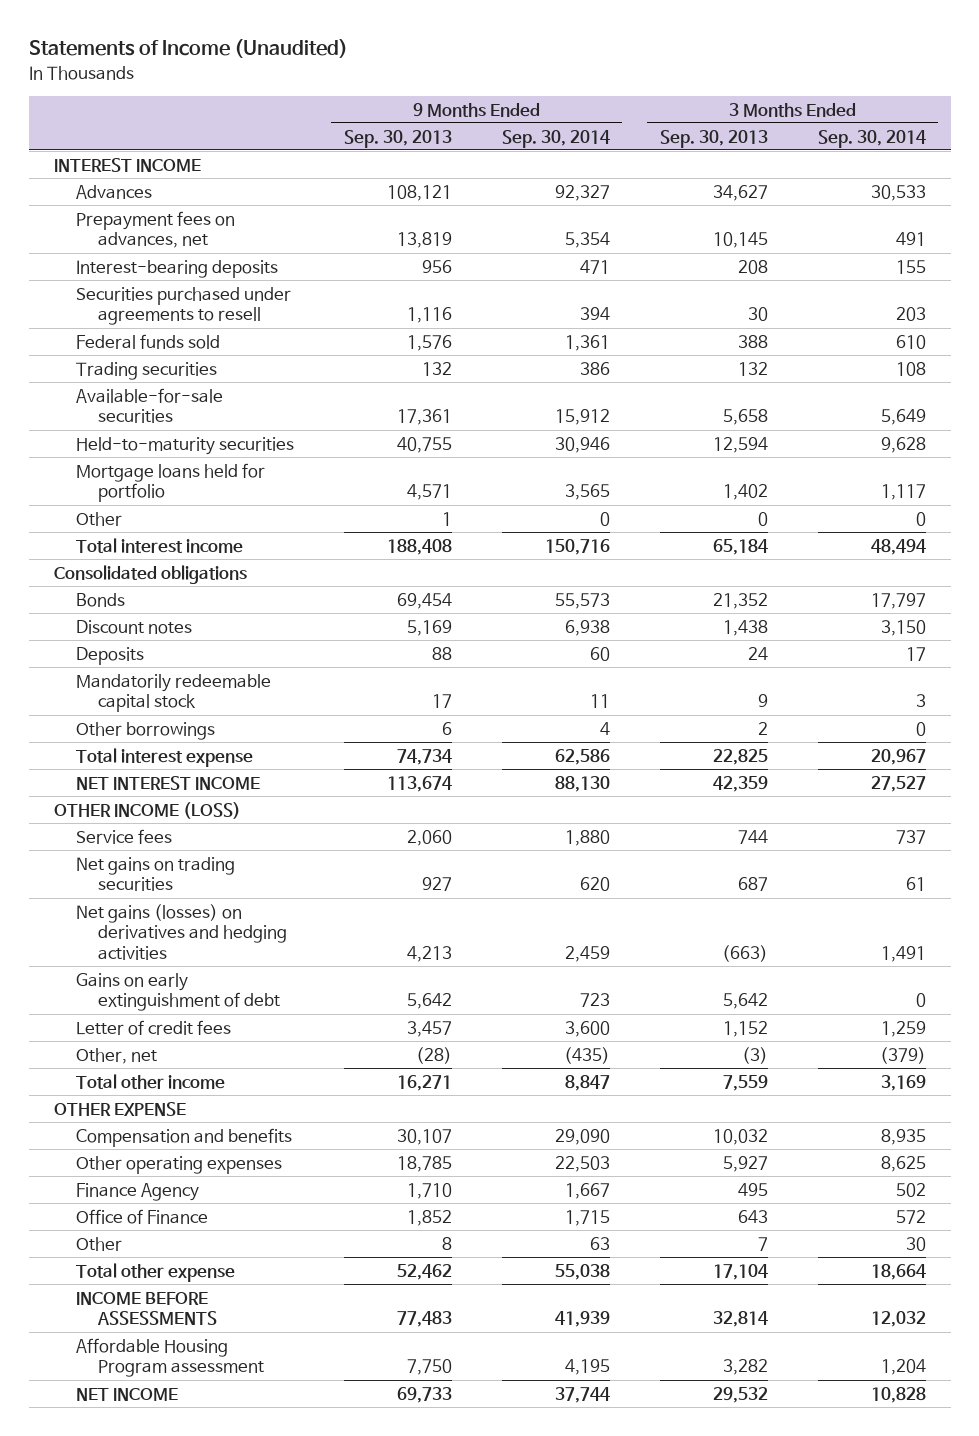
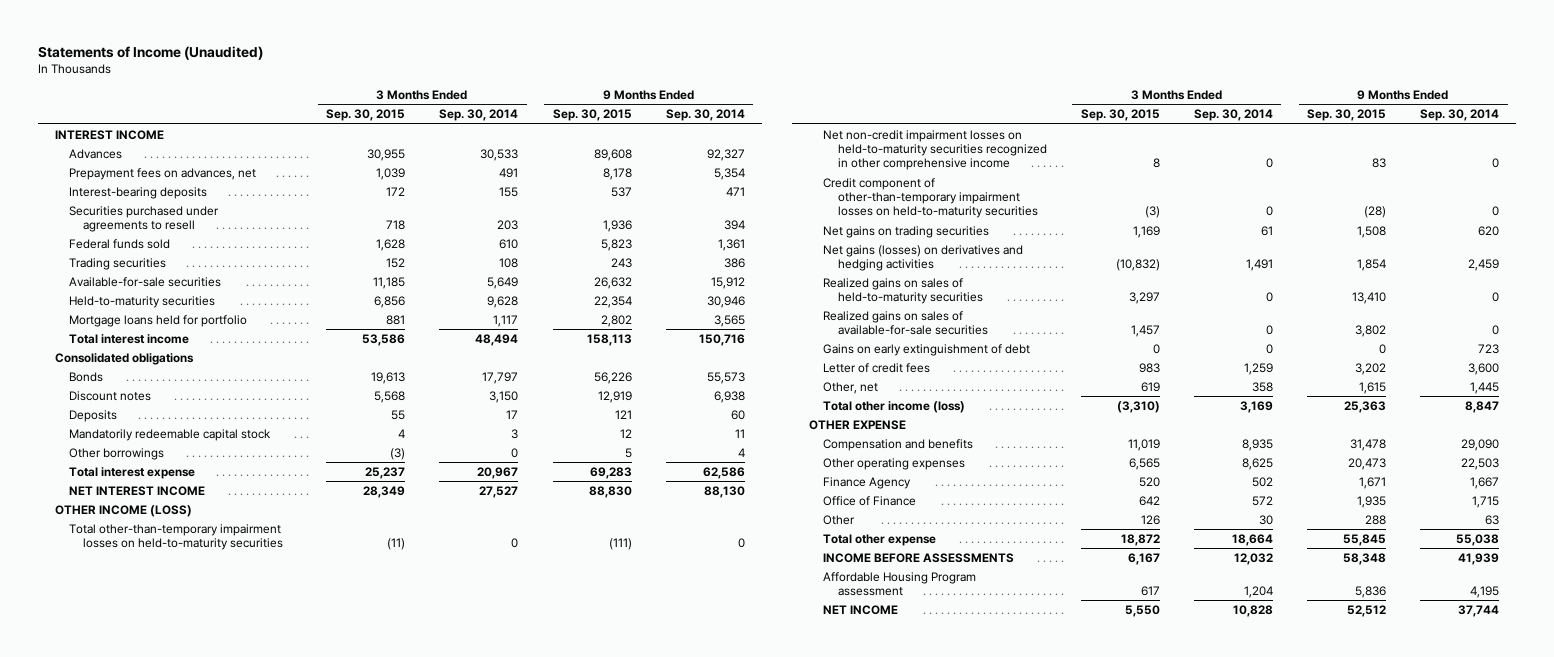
[343,129,452,148] Sep. 30, 2013 -> none
[659,129,768,148] Sep. 30, 2013 -> none
none -> [326,109,406,122] Sep. 30, 2015
none -> [552,109,632,122] Sep. 30, 2015
[75,511,122,526] Other -> none
[75,828,172,844] Service fees -> none
none -> [68,523,284,551] Total other-than-temporary impairment losses on held-to-maturity securities
none -> [823,129,1047,171] Net non-credit impairment losses on held-to-maturity securities recognized in other comprehensive income
none -> [823,177,1038,219] Credit component of other-than-temporary impairment losses on held-to-maturity securities
none -> [823,277,983,305] Realized gains on sales of held-to-maturity securities
none -> [823,310,988,336] Realized gains on sales of available-for-sale securities
[563,1046,610,1064] (435) -> [1470,381,1500,394] 1,445
[879,1046,926,1064] (379) -> [1251,381,1273,392] 358
[75,1073,225,1089] Total other income -> [823,400,966,413] Total other income (loss)

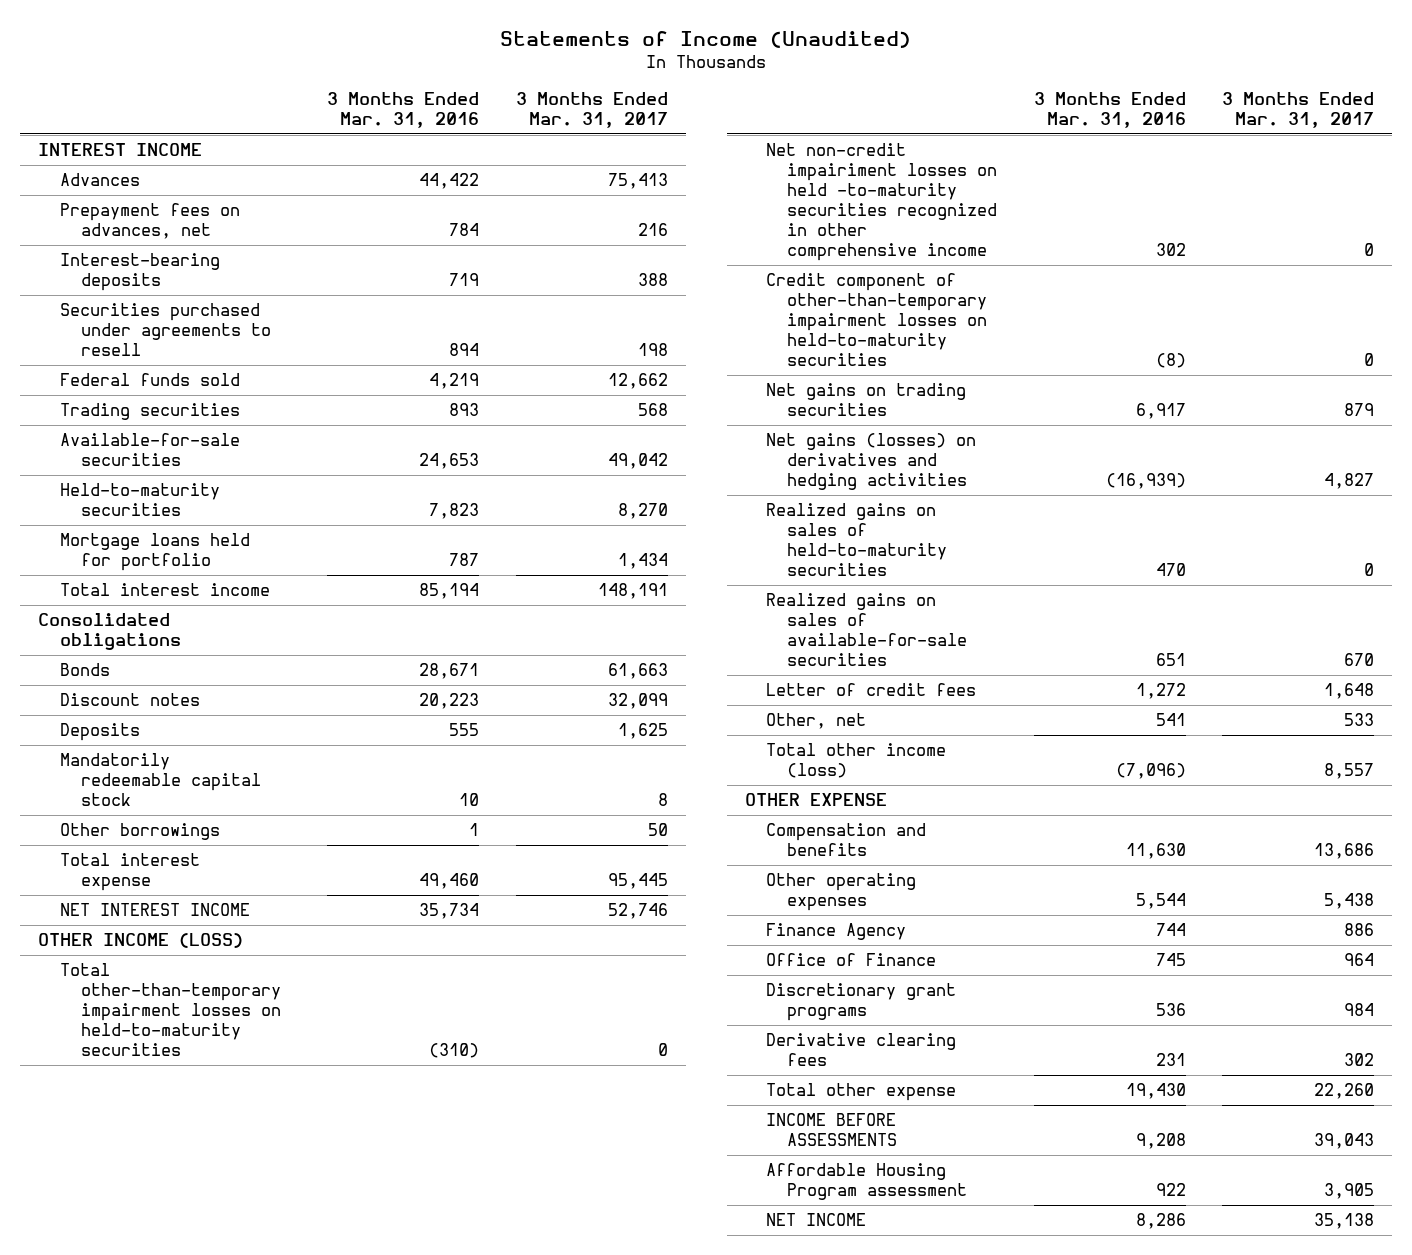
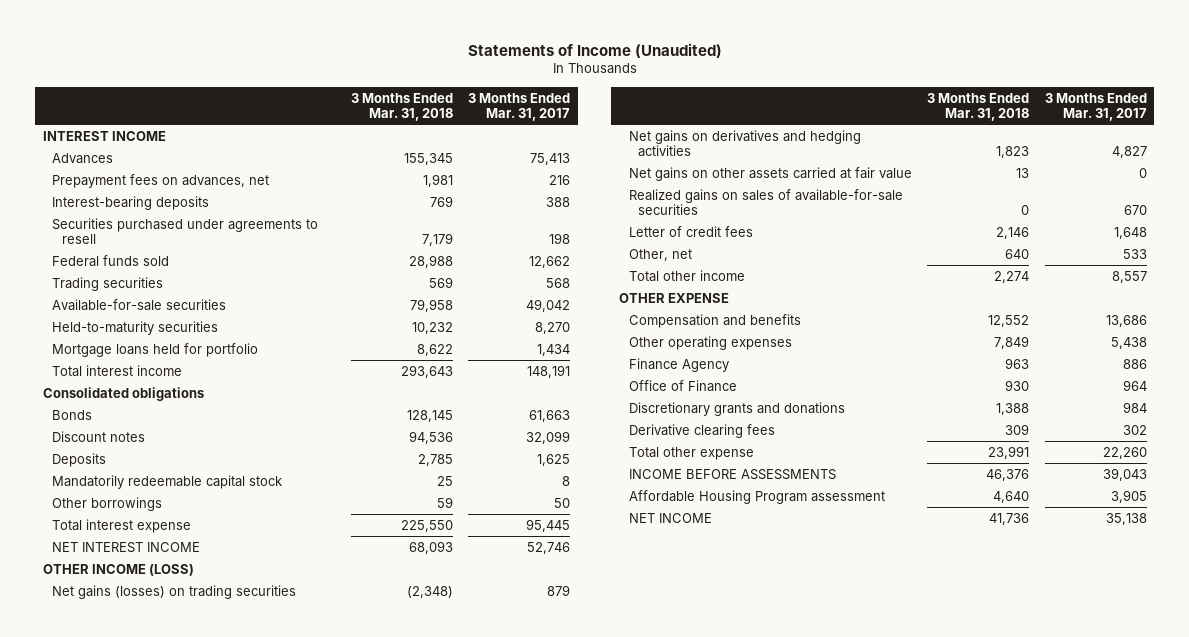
[327,92,480,129] 3 Months Ended Mar. 31, 2016 -> none
none -> [350,92,453,121] 3 Months Ended Mar. 31, 2018
[59,963,281,1057] Total other-than-temporary impairment losses on held-to-maturity securities -> none
[765,143,998,262] Net non-credit impairiment losses on held -to-maturity securities recognized in other comprehensive income -> none
[765,273,988,367] Credit component of other-than-temporary impairment losses on held-to-maturity securities -> none
[765,503,948,577] Realized gains on sales of held-to-maturity securities -> none
[765,383,966,417] Net gains on trading securities -> [52,584,297,599] Net gains (losses) on trading securities
[765,433,976,491] Net gains (losses) on derivatives and hedging activities -> [628,129,861,158] Net gains on derivatives and hedging activities
none -> [628,166,912,181] Net gains on other assets carried at fair value
[765,743,946,779] Total other income (loss) -> [628,269,745,282] Total other income
[765,983,956,1022] Discretionary grant programs -> [628,401,845,416] Discretionary grants and donations

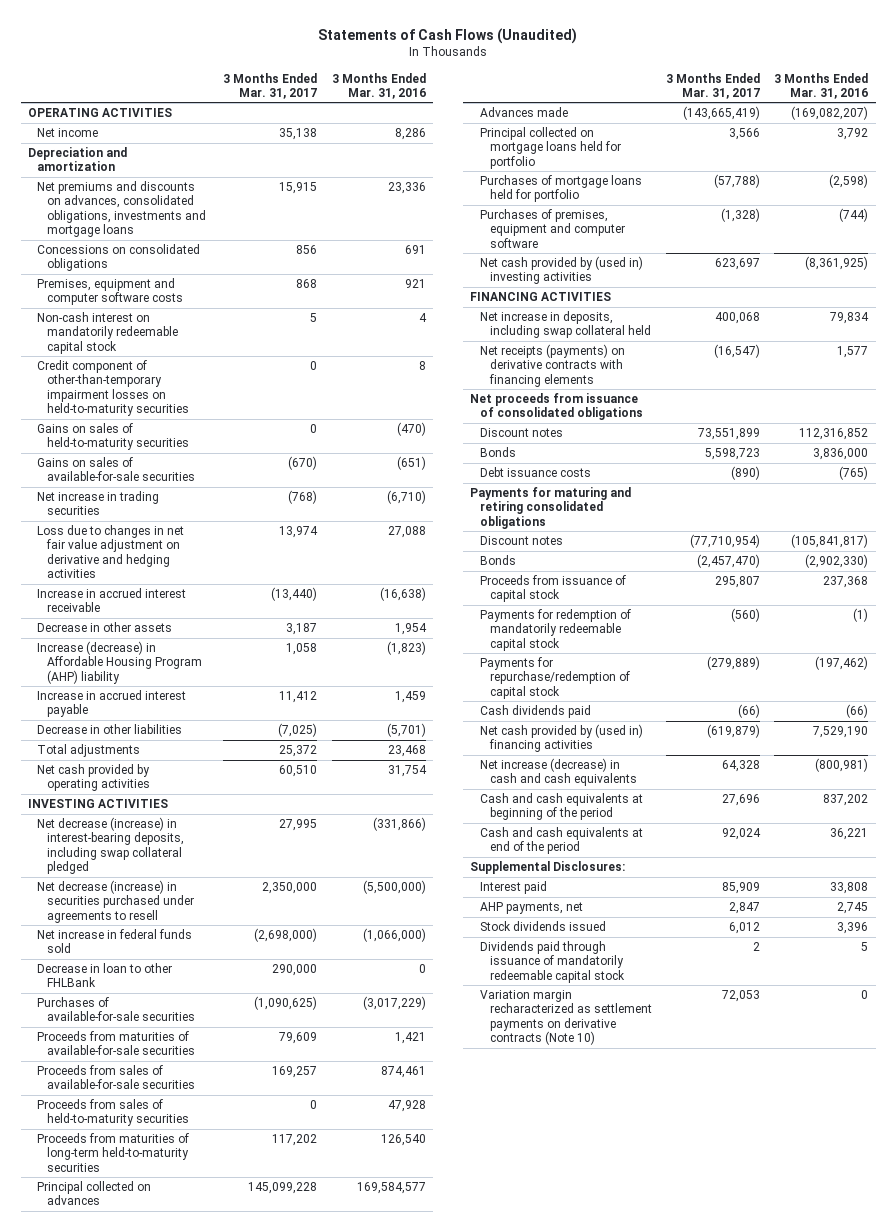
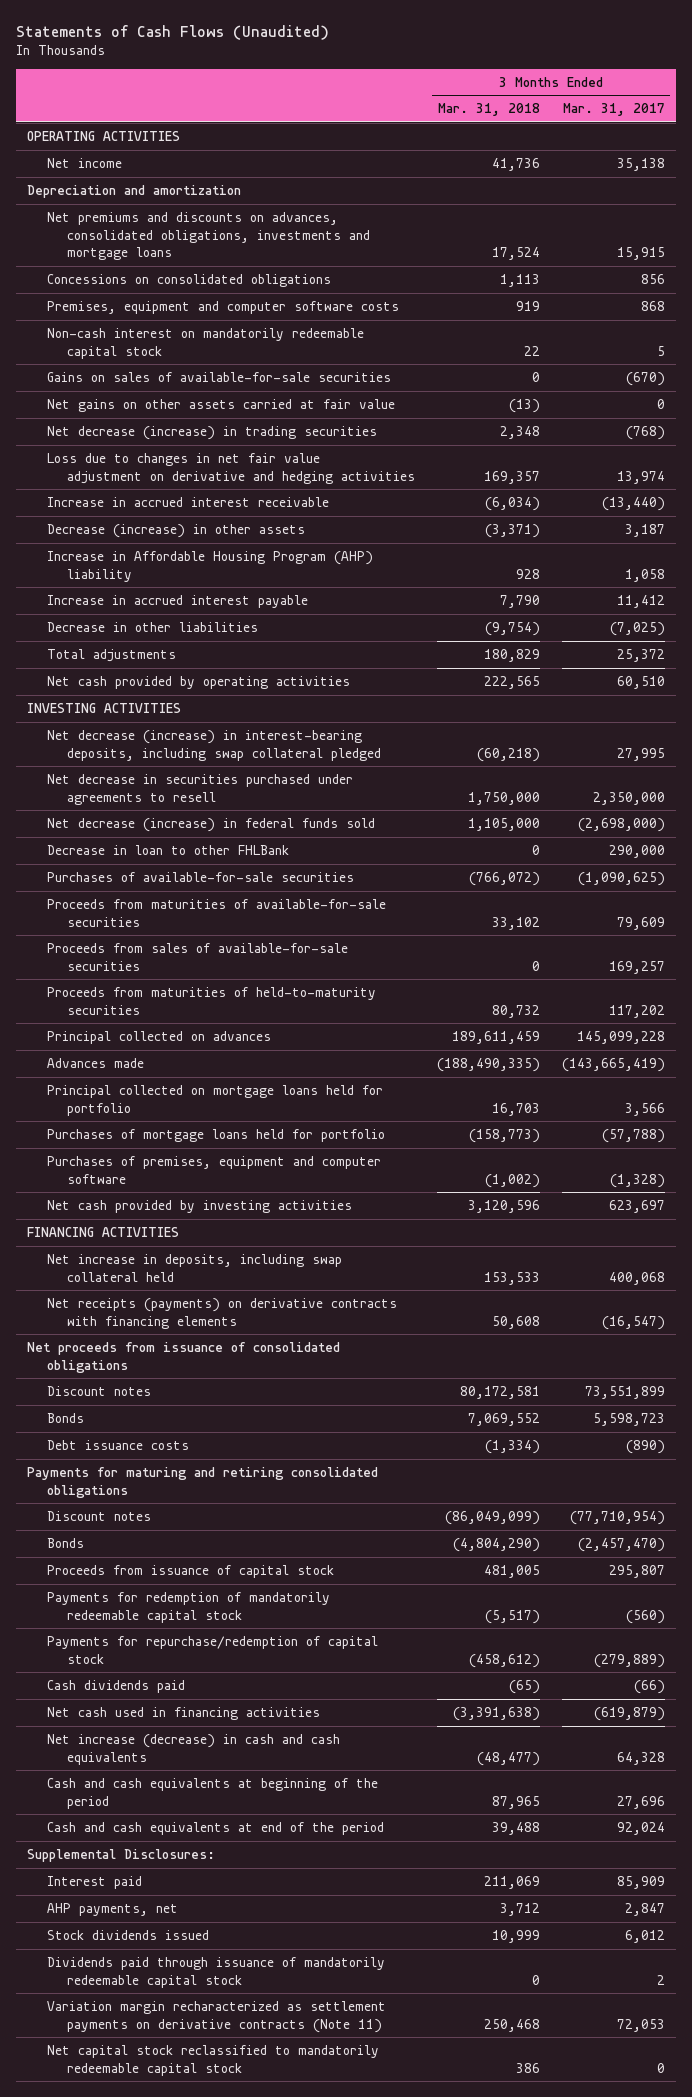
[331,72,426,99] 3 Months Ended Mar. 31, 2016 -> none
none -> [438,103,541,117] Mar. 31, 2018
[37,360,190,416] Credit component of other-than-temporary impairment losses on held-to-maturity securities -> none
[37,423,190,451] Gains on sales of held-to-maturity securities -> none
none -> [46,398,395,412] Net gains on other assets carried at fair value
[37,491,160,516] Net increase in trading securities -> [46,425,377,440] Net decrease (increase) in trading securities
[37,622,173,633] Decrease in other assets -> [46,523,305,538] Decrease (increase) in other assets
[37,641,203,684] Increase (decrease) in Affordable Housing Program (AHP) liability -> [46,550,373,582] Increase in Affordable Housing Program (AHP) liability
[37,880,195,923] Net decrease (increase) in securities purchased under agreements to resell -> [46,773,353,805] Net decrease in securities purchased under agreements to resell
[37,929,193,954] Net increase in federal funds sold -> [46,817,375,832] Net decrease (increase) in federal funds sold
[37,1099,190,1127] Proceeds from sales of held-to-maturity securities -> none
[37,1133,190,1172] Proceeds from maturities of long-term held-to-maturity securities -> [46,986,376,1015] Proceeds from maturities of held-to-maturity securities
[480,256,644,285] Net cash provided by (used in) investing activities -> [46,1199,352,1213] Net cash provided by investing activities
[480,724,644,753] Net cash provided by (used in) financing activities -> [46,1706,320,1720] Net cash used in financing activities
[480,990,652,1045] Variation margin recharacterized as settlement payments on derivative contracts (Note 10) -> [46,2000,386,2033] Variation margin recharacterized as settlement payments on derivative contracts (Note 11)
none -> [46,2044,379,2076] Net capital stock reclassified to mandatorily redeemable capital stock

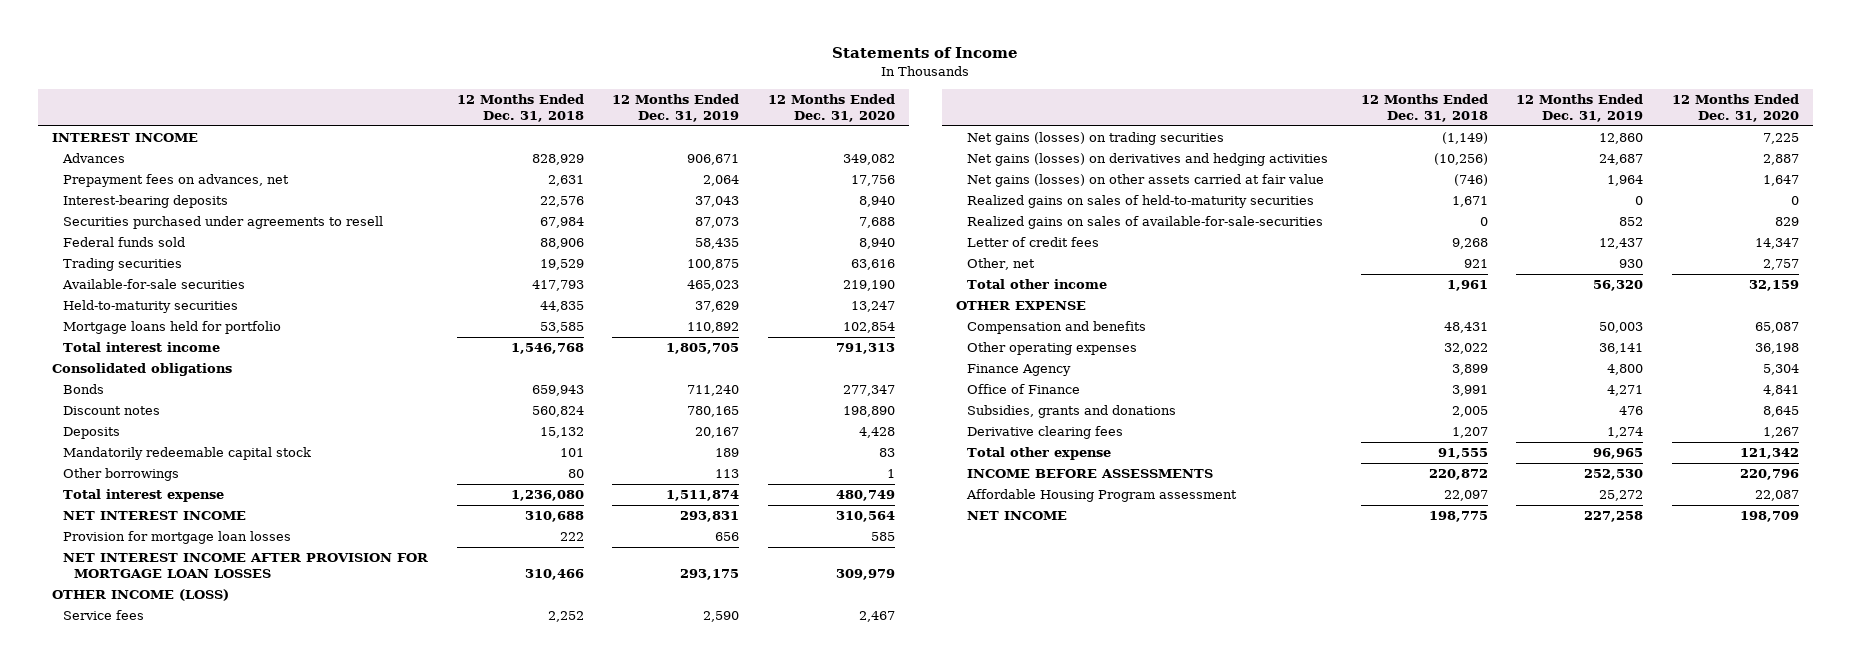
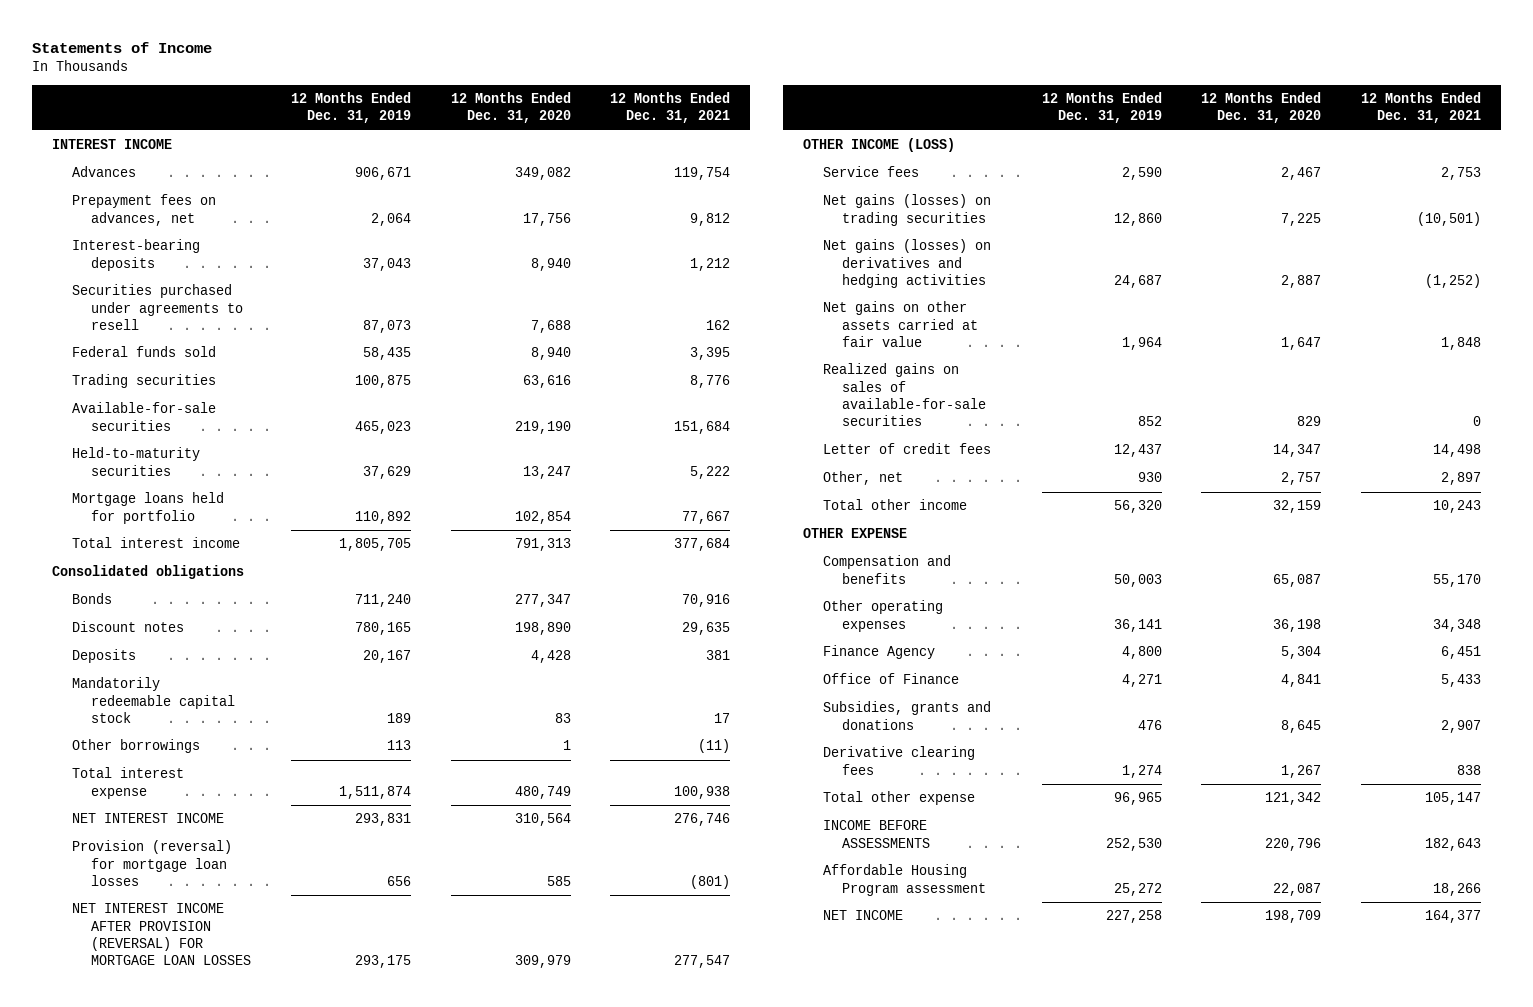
[456,93,584,123] 12 Months Ended Dec. 31, 2018 -> none
none -> [610,91,731,124] 12 Months Ended Dec. 31, 2021
[63,531,292,545] Provision for mortgage loan losses -> [71,840,232,886] Provision (reversal) for mortgage loan losses
[63,553,429,579] NET INTEREST INCOME AFTER PROVISION FOR MORTGAGE LOAN LOSSES -> [71,903,252,966] NET INTEREST INCOME AFTER PROVISION (REVERSAL) FOR MORTGAGE LOAN LOSSES
[966,195,1314,209] Realized gains on sales of held-to-maturity securities -> none
[966,174,1324,188] Net gains (losses) on other assets carried at fair value -> [822,301,979,347] Net gains on other assets carried at fair value
[966,216,1323,230] Realized gains on sales of available-for-sale-securities -> [822,363,987,427] Realized gains on sales of available-for-sale securities

